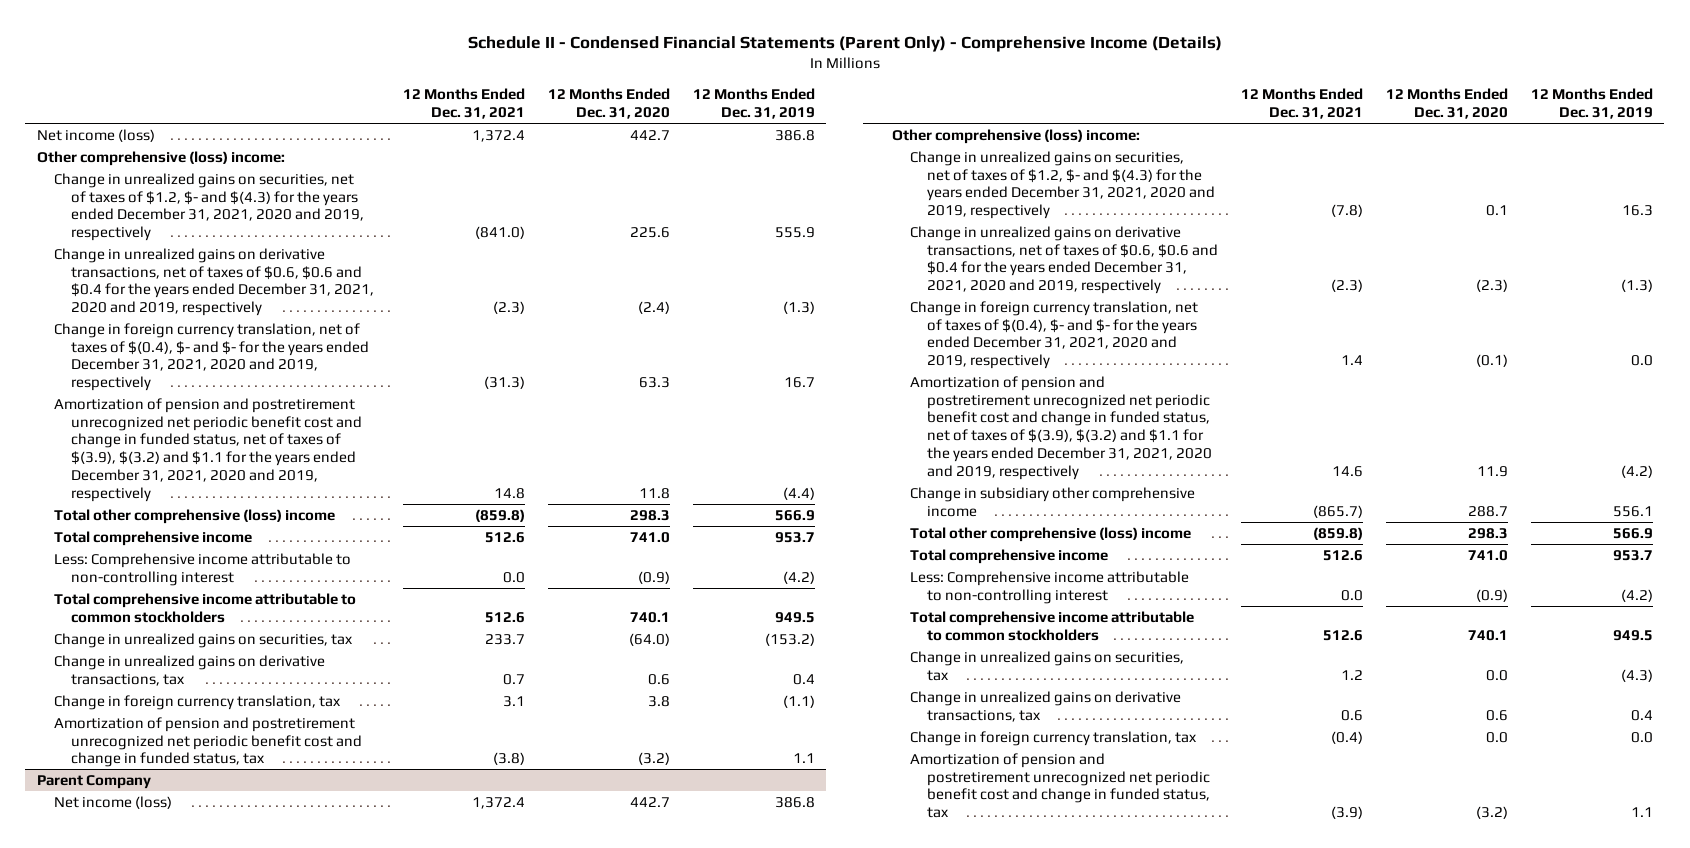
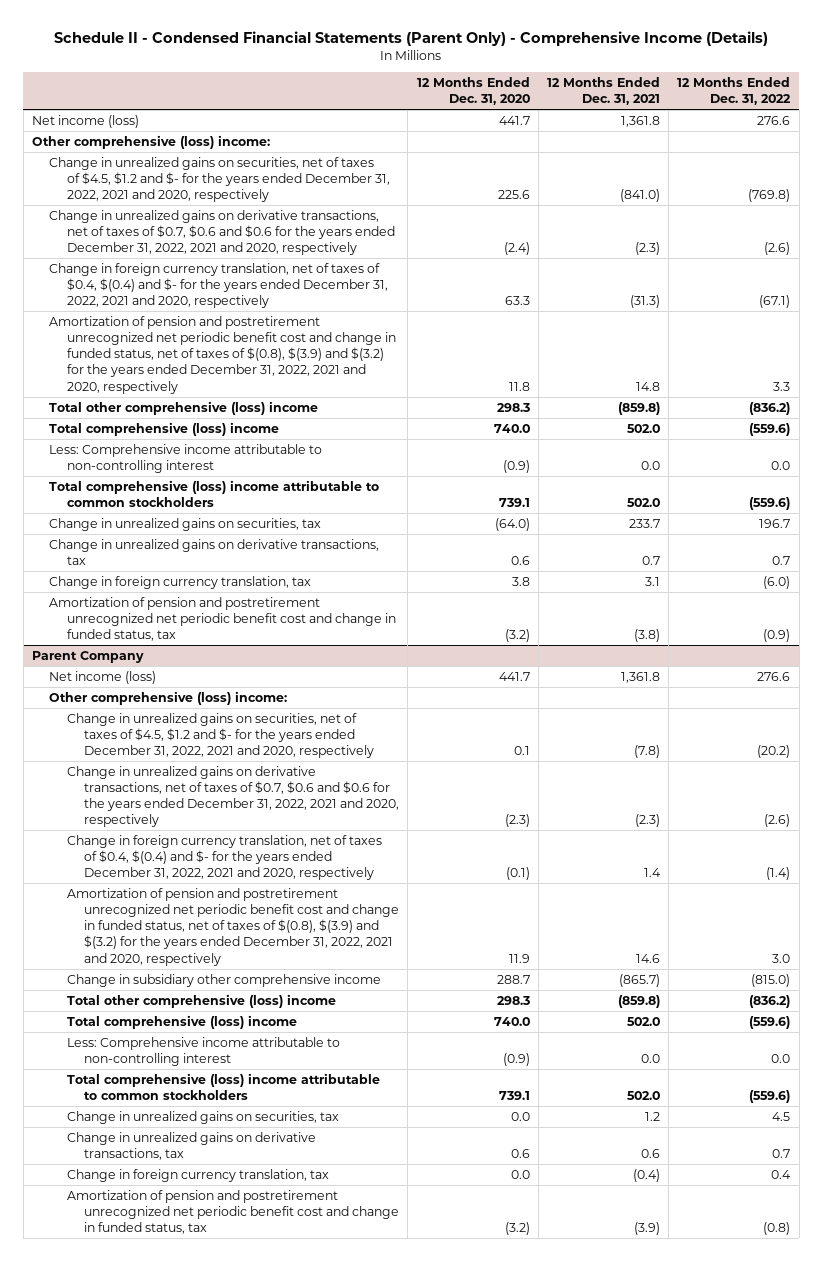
[692,88,815,119] 12 Months Ended Dec. 31, 2019 -> none
none -> [677,76,792,106] 12 Months Ended Dec. 31, 2022
[471,129,525,142] 1,372.4 -> [621,115,661,127] 1,361.8
[629,129,670,140] 442.7 -> [498,115,530,125] 441.7
[53,172,365,242] Change in unrealized gains on securities, net of taxes of $1.2, $- and $(4.3) for the years ended December 31, 2021, 2020 and 2019, respectively -> [49,156,390,203] Change in unrealized gains on securities, net of taxes of $4.5, $1.2 and $- for the years ended December 31, 2022, 2021 and 2020, respectively
[53,247,375,317] Change in unrealized gains on derivative transactions, net of taxes of $0.6, $0.6 and $0.4 for the years ended December 31, 2021, 2020 and 2019, respectively -> [49,209,395,256] Change in unrealized gains on derivative transactions, net of taxes of $0.7, $0.6 and $0.6 for the years ended December 31, 2022, 2021 and 2020, respectively
[53,322,370,392] Change in foreign currency translation, net of taxes of $(0.4), $- and $- for the years ended December 31, 2021, 2020 and 2019, respectively -> [49,262,388,309] Change in foreign currency translation, net of taxes of $0.4, $(0.4) and $- for the years ended December 31, 2022, 2021 and 2020, respectively
[53,397,363,502] Amortization of pension and postretirement unrecognized net periodic benefit cost and change in funded status, net of taxes of $(3.9), $(3.2) and $1.1 for the years ended December 31, 2021, 2020 and 2019, respectively -> [49,315,396,394] Amortization of pension and postretirement unrecognized net periodic benefit cost and change in funded status, net of taxes of $(0.8), $(3.9) and $(3.2) for the years ended December 31, 2022, 2021 and 2020, respectively
[53,530,252,546] Total comprehensive income -> [49,421,280,436] Total comprehensive (loss) income
[484,531,525,543] 512.6 -> [627,423,661,433] 502.0
[629,531,670,543] 741.0 -> [493,423,530,433] 740.0
[53,592,356,623] Total comprehensive income attributable to common stockholders -> [49,479,380,507] Total comprehensive (loss) income attributable to common stockholders
[484,611,525,623] 512.6 -> [627,497,661,507] 502.0
[629,611,670,623] 740.1 -> [498,497,530,507] 739.1
[471,796,525,809] 1,372.4 -> [621,671,661,683] 1,361.8
[629,796,670,807] 442.7 -> [498,671,530,681] 441.7
[909,150,1215,220] Change in unrealized gains on securities, net of taxes of $1.2, $- and $(4.3) for the years ended December 31, 2021, 2020 and 2019, respectively -> [66,712,375,759] Change in unrealized gains on securities, net of taxes of $4.5, $1.2 and $- for the years ended December 31, 2022, 2021 and 2020, respectively
[909,225,1218,295] Change in unrealized gains on derivative transactions, net of taxes of $0.6, $0.6 and $0.4 for the years ended December 31, 2021, 2020 and 2019, respectively -> [66,765,400,828] Change in unrealized gains on derivative transactions, net of taxes of $0.7, $0.6 and $0.6 for the years ended December 31, 2022, 2021 and 2020, respectively
[909,300,1198,370] Change in foreign currency translation, net of taxes of $(0.4), $- and $- for the years ended December 31, 2021, 2020 and 2019, respectively -> [66,834,382,881] Change in foreign currency translation, net of taxes of $0.4, $(0.4) and $- for the years ended December 31, 2022, 2021 and 2020, respectively
[909,375,1212,480] Amortization of pension and postretirement unrecognized net periodic benefit cost and change in funded status, net of taxes of $(3.9), $(3.2) and $1.1 for the years ended December 31, 2021, 2020 and 2019, respectively -> [66,887,400,966] Amortization of pension and postretirement unrecognized net periodic benefit cost and change in funded status, net of taxes of $(0.8), $(3.9) and $(3.2) for the years ended December 31, 2022, 2021 and 2020, respectively
[909,548,1108,564] Total comprehensive income -> [66,1014,297,1029] Total comprehensive (loss) income
[1322,549,1363,561] 512.6 -> [627,1016,661,1026] 502.0
[1467,549,1508,561] 741.0 -> [493,1016,530,1026] 740.0
[909,610,1194,641] Total comprehensive income attributable to common stockholders -> [66,1072,380,1100] Total comprehensive (loss) income attributable to common stockholders
[1322,629,1363,641] 512.6 -> [627,1090,661,1100] 502.0
[1467,629,1508,641] 740.1 -> [498,1090,530,1100] 739.1

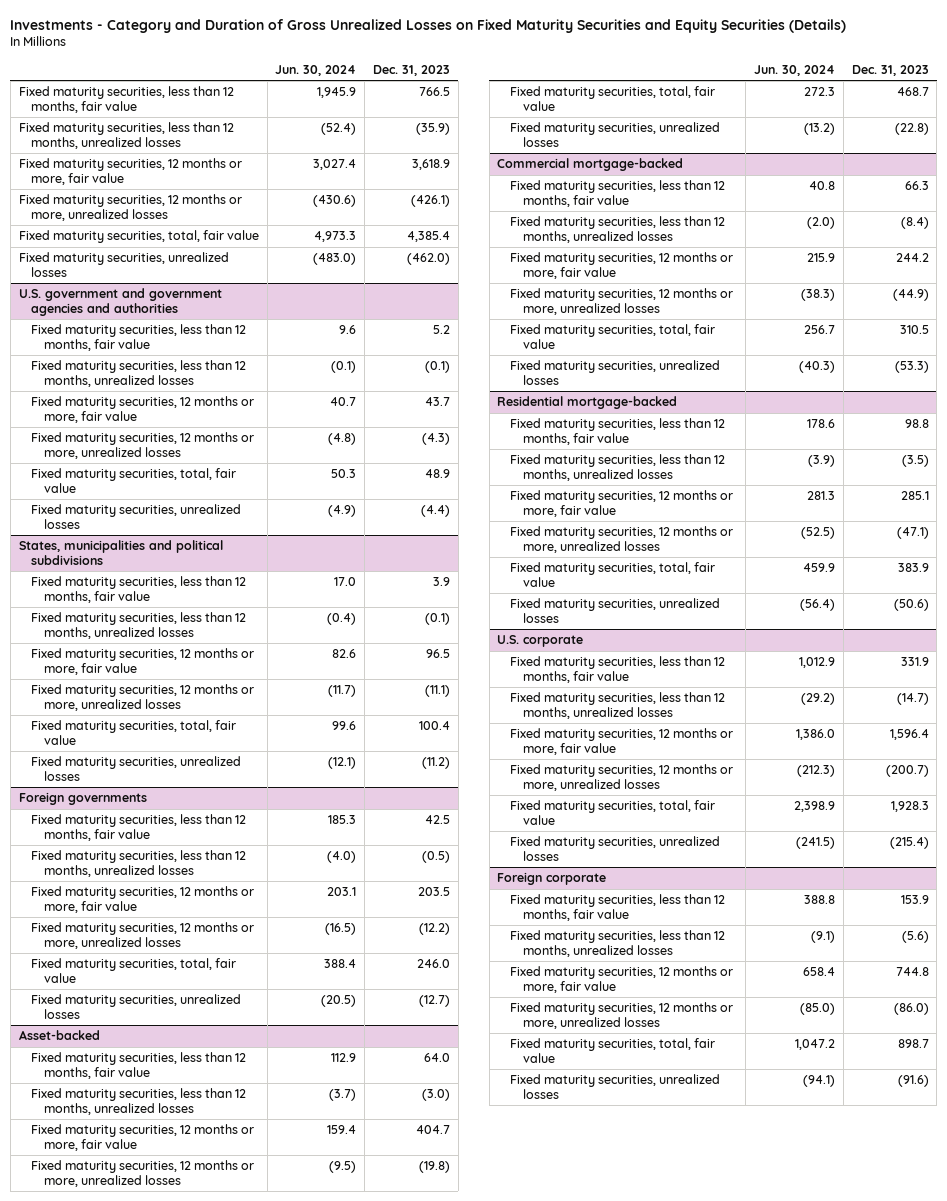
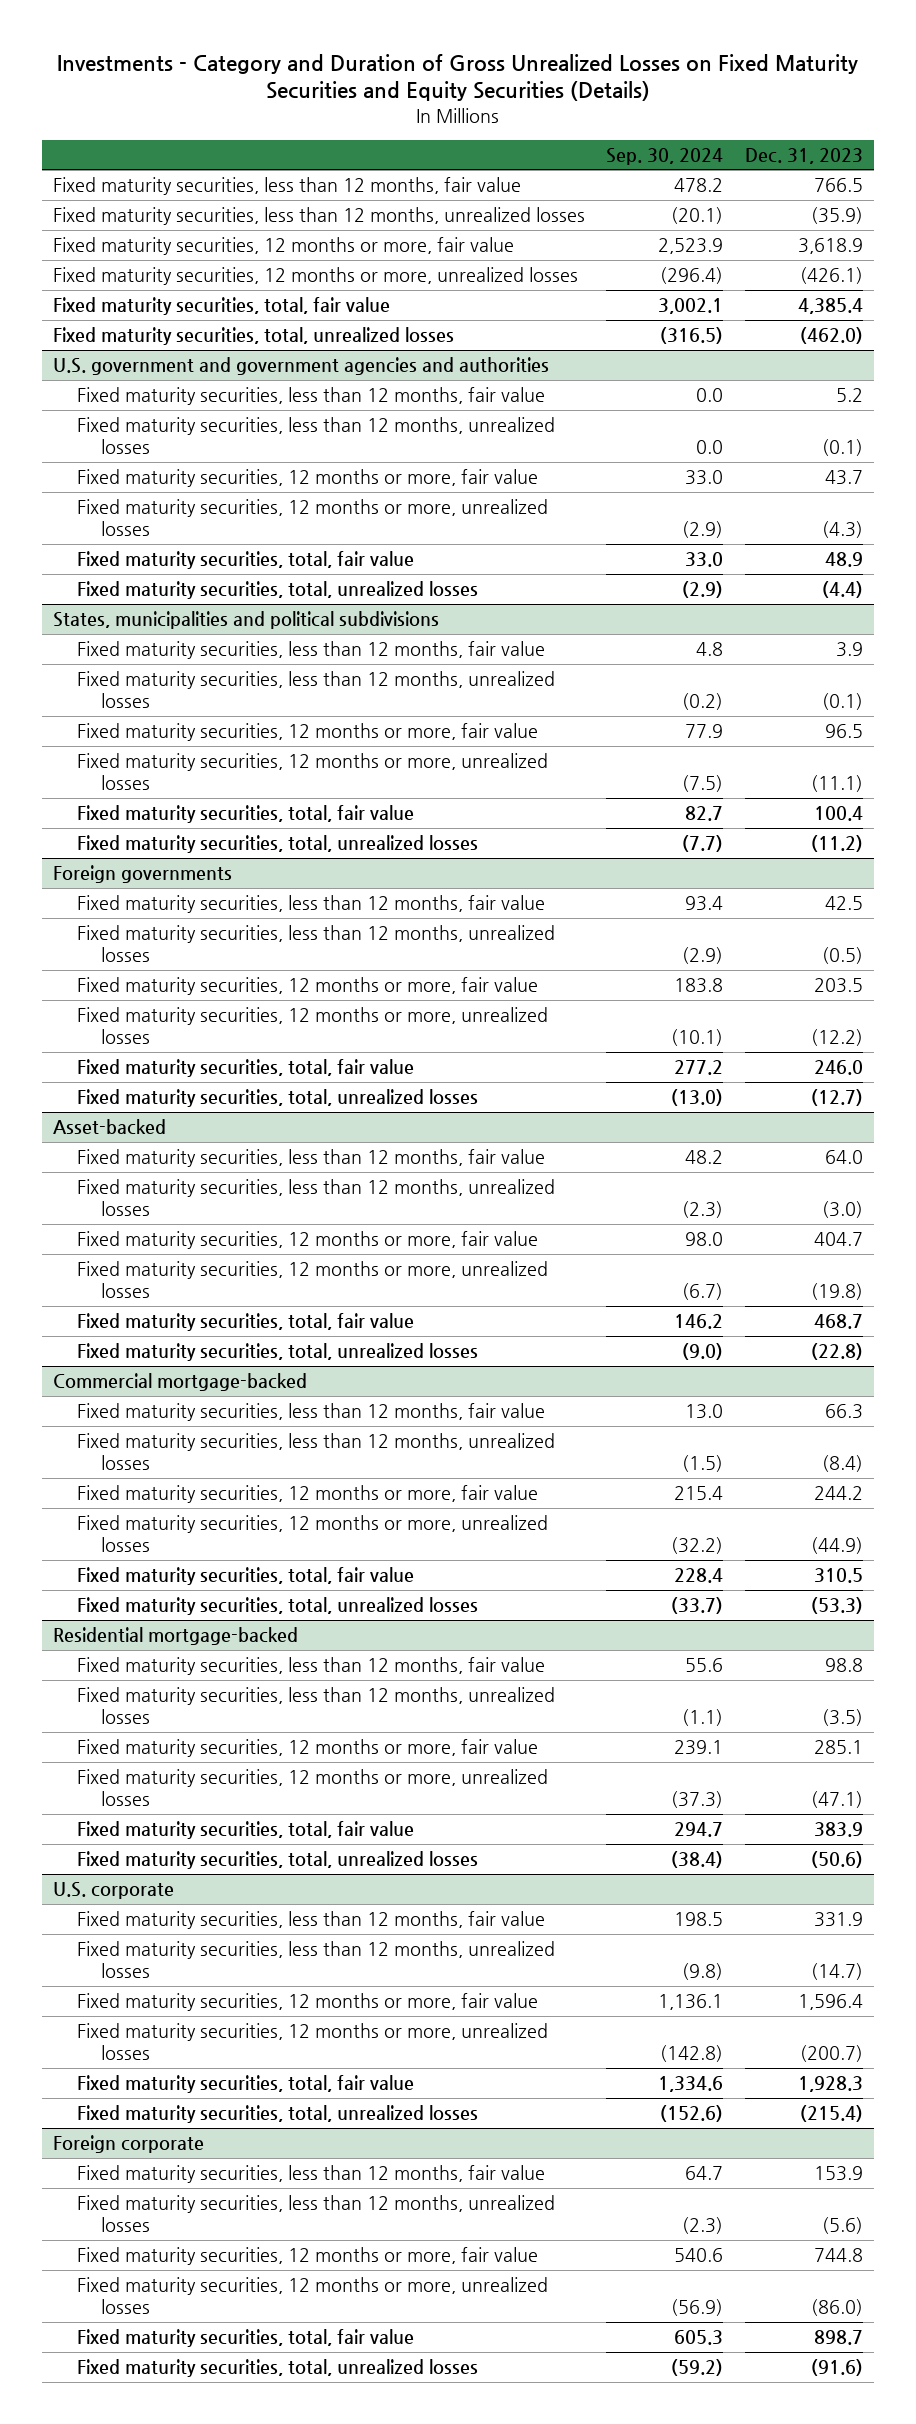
[275,64,357,76] Jun. 30, 2024 -> none
none -> [606,147,724,165] Sep. 30, 2024
[18,252,229,277] Fixed maturity securities, unrealized losses -> [52,327,454,346] Fixed maturity securities, total, unrealized losses
[31,504,242,529] Fixed maturity securities, unrealized losses -> [76,581,478,600] Fixed maturity securities, total, unrealized losses
[31,756,242,781] Fixed maturity securities, unrealized losses -> [76,835,478,854] Fixed maturity securities, total, unrealized losses
[31,994,242,1019] Fixed maturity securities, unrealized losses -> [76,1089,478,1108] Fixed maturity securities, total, unrealized losses
[510,122,721,147] Fixed maturity securities, unrealized losses -> [76,1343,478,1362] Fixed maturity securities, total, unrealized losses
[510,360,721,385] Fixed maturity securities, unrealized losses -> [76,1597,478,1616] Fixed maturity securities, total, unrealized losses
[510,598,721,623] Fixed maturity securities, unrealized losses -> [76,1851,478,1870] Fixed maturity securities, total, unrealized losses
[510,836,721,861] Fixed maturity securities, unrealized losses -> [76,2105,478,2124] Fixed maturity securities, total, unrealized losses
[510,1074,721,1099] Fixed maturity securities, unrealized losses -> [76,2359,478,2378] Fixed maturity securities, total, unrealized losses

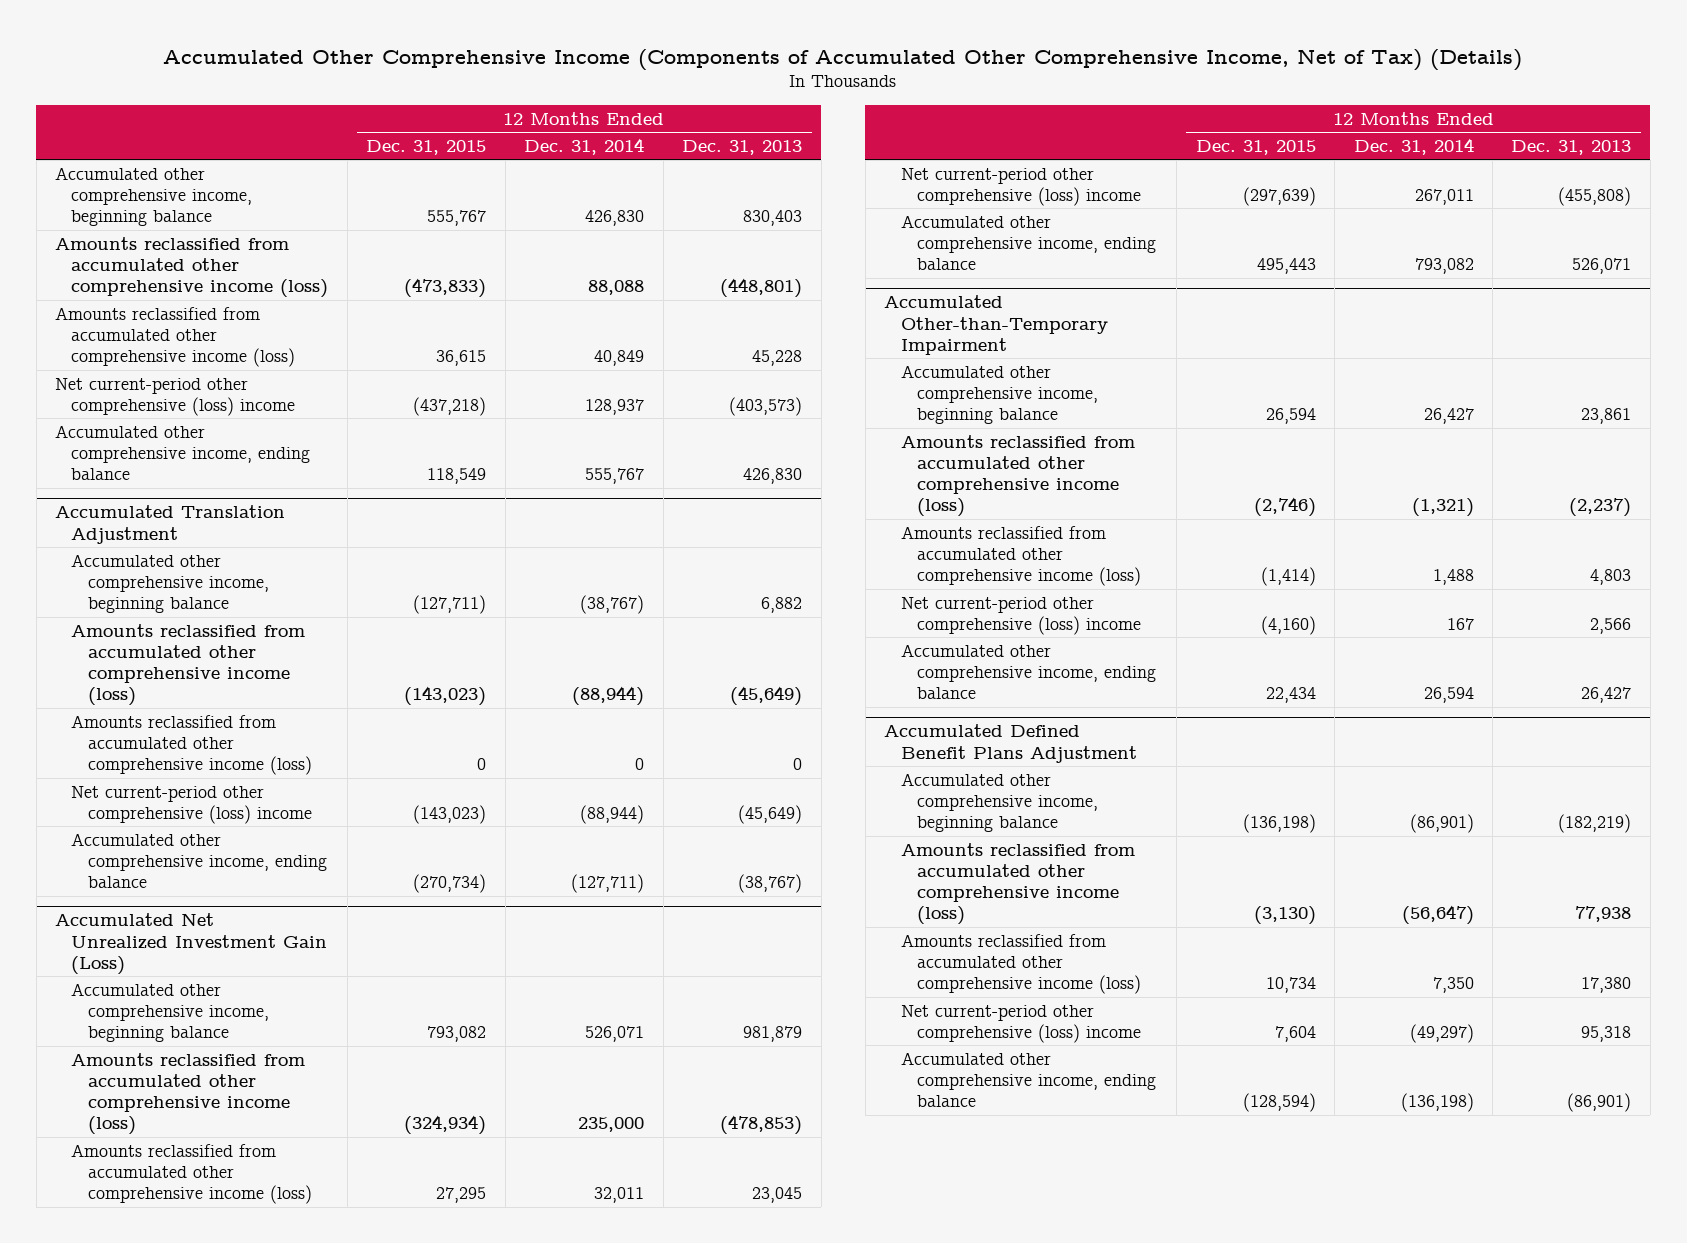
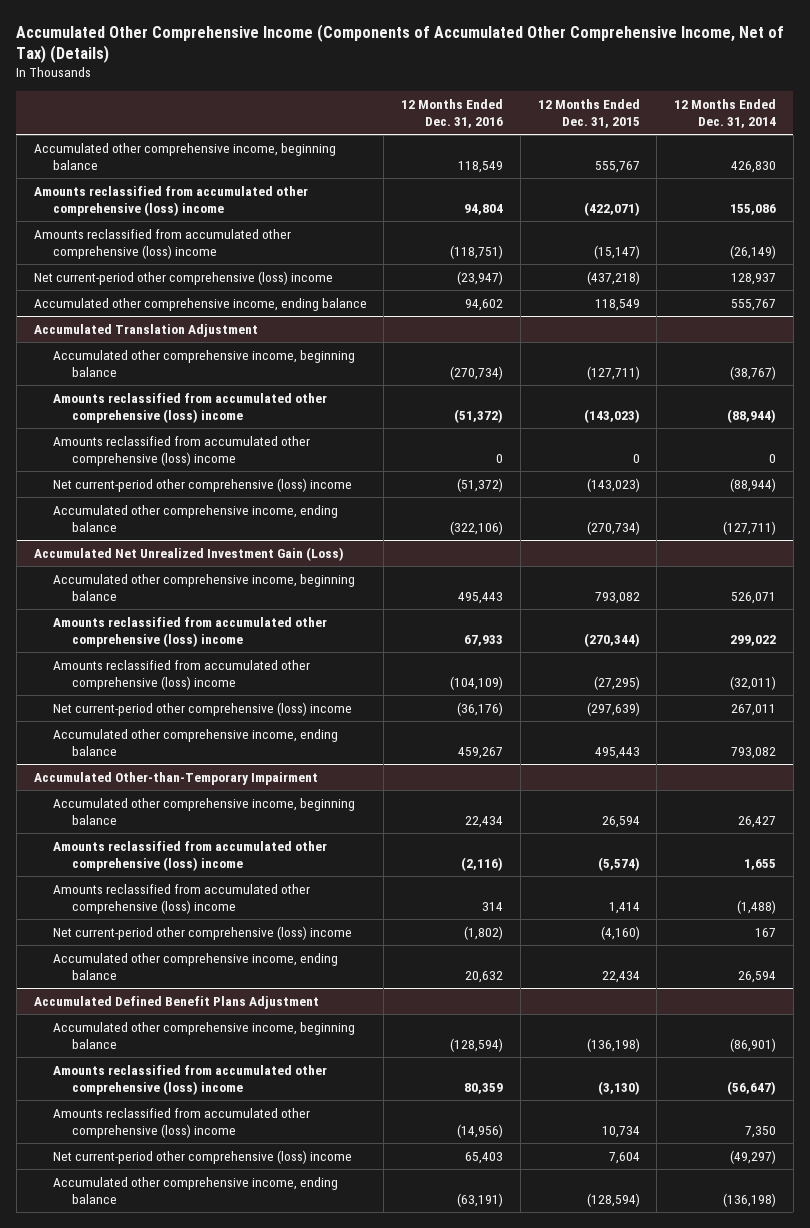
[682,139,803,155] Dec. 31, 2013 -> none
none -> [401,99,504,129] 12 Months Ended Dec. 31, 2016
[55,236,329,299] Amounts reclassified from accumulated other comprehensive income (loss) -> [33,185,308,217] Amounts reclassified from accumulated other comprehensive (loss) income
[404,278,487,299] (473,833) -> [583,202,640,217] (422,071)
[588,280,645,296] 88,088 -> [730,204,777,216] 155,086
[55,306,296,368] Amounts reclassified from accumulated other comprehensive income (loss) -> [33,228,291,260] Amounts reclassified from accumulated other comprehensive (loss) income
[436,350,487,367] 36,615 -> [593,245,640,260] (15,147)
[594,350,645,367] 40,849 -> [730,245,777,260] (26,149)
[71,623,306,707] Amounts reclassified from accumulated other comprehensive income (loss) -> [52,392,327,424] Amounts reclassified from accumulated other comprehensive (loss) income
[71,714,312,776] Amounts reclassified from accumulated other comprehensive income (loss) -> [52,435,310,467] Amounts reclassified from accumulated other comprehensive (loss) income
[71,1052,306,1136] Amounts reclassified from accumulated other comprehensive income (loss) -> [52,616,327,648] Amounts reclassified from accumulated other comprehensive (loss) income
[404,1115,487,1136] (324,934) -> [583,633,640,648] (270,344)
[578,1117,645,1133] 235,000 -> [730,635,777,647] 299,022
[71,1143,312,1205] Amounts reclassified from accumulated other comprehensive income (loss) -> [52,659,310,691] Amounts reclassified from accumulated other comprehensive (loss) income
[436,1187,487,1204] 27,295 -> [593,676,640,691] (27,295)
[594,1187,645,1204] 32,011 -> [730,676,777,691] (32,011)
[900,434,1135,518] Amounts reclassified from accumulated other comprehensive income (loss) -> [52,840,327,872] Amounts reclassified from accumulated other comprehensive (loss) income
[1253,497,1316,518] (2,746) -> [597,857,640,872] (5,574)
[1411,498,1474,518] (1,321) -> [744,859,777,871] 1,655
[900,525,1142,587] Amounts reclassified from accumulated other comprehensive income (loss) -> [52,883,310,915] Amounts reclassified from accumulated other comprehensive (loss) income
[1260,567,1316,587] (1,414) -> [608,902,640,915] 1,414
[1432,569,1474,586] 1,488 -> [737,900,777,915] (1,488)
[900,842,1135,926] Amounts reclassified from accumulated other comprehensive income (loss) -> [52,1064,327,1096] Amounts reclassified from accumulated other comprehensive (loss) income
[900,933,1142,995] Amounts reclassified from accumulated other comprehensive income (loss) -> [52,1107,310,1139] Amounts reclassified from accumulated other comprehensive (loss) income

